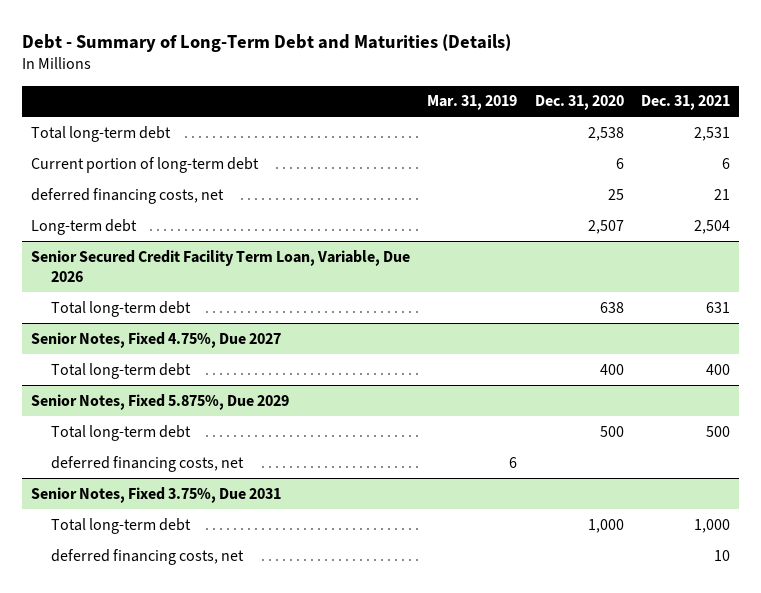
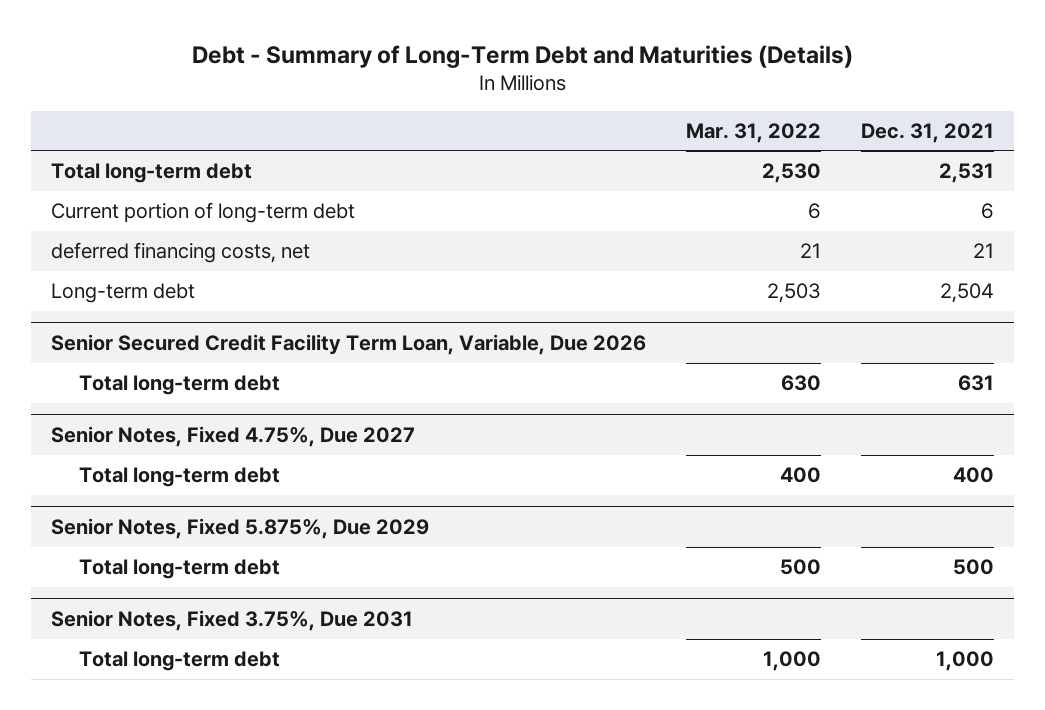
[427,95,518,111] Mar. 31, 2019 -> none
[534,95,624,111] Dec. 31, 2020 -> none
none -> [686,122,822,143] Mar. 31, 2022
[51,455,245,472] deferred financing costs, net -> none
[51,548,245,565] deferred financing costs, net -> none

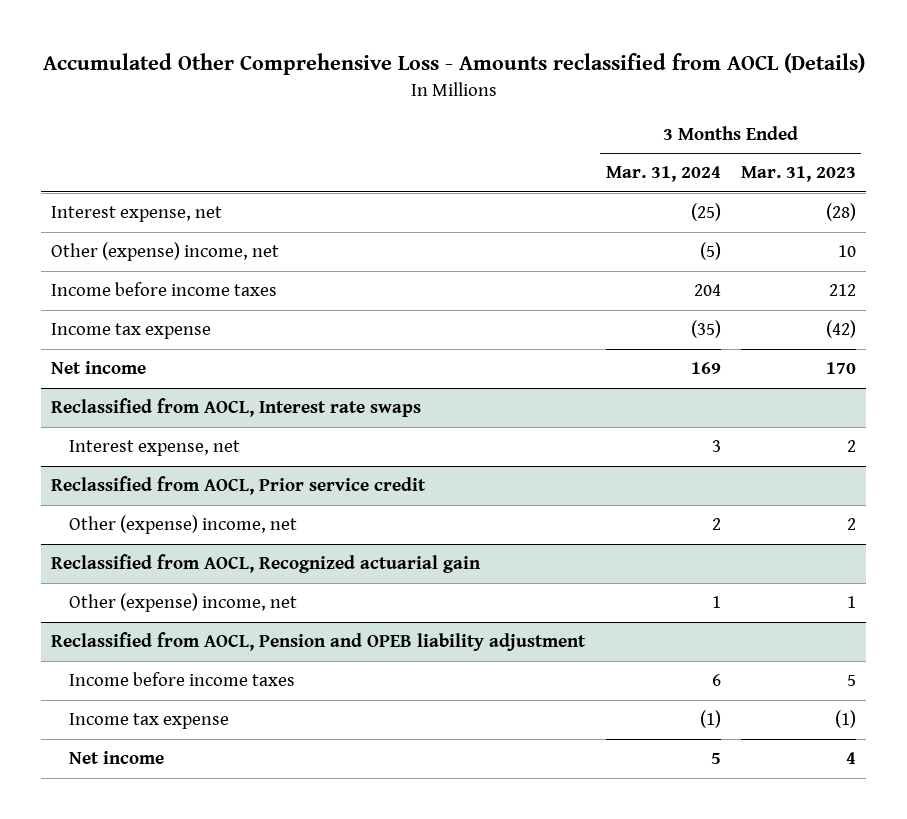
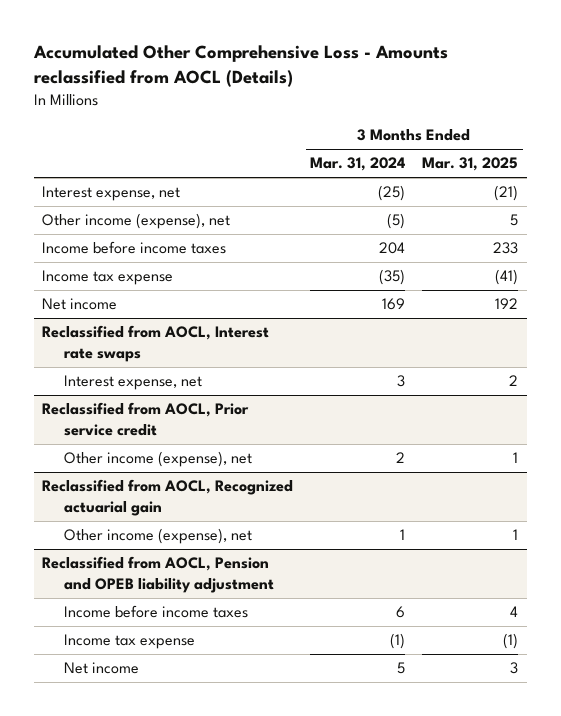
[740,166,856,183] Mar. 31, 2023 -> none
none -> [422,157,519,172] Mar. 31, 2025
[51,242,280,262] Other (expense) income, net -> [42,213,231,230] Other income (expense), net
[68,515,297,535] Other (expense) income, net -> [63,451,252,468] Other income (expense), net
[68,593,297,613] Other (expense) income, net -> [63,528,252,545] Other income (expense), net

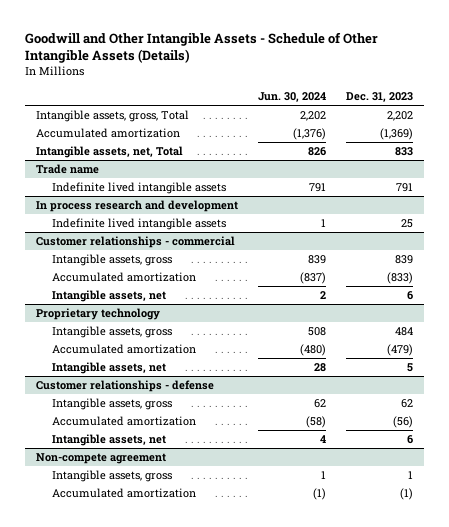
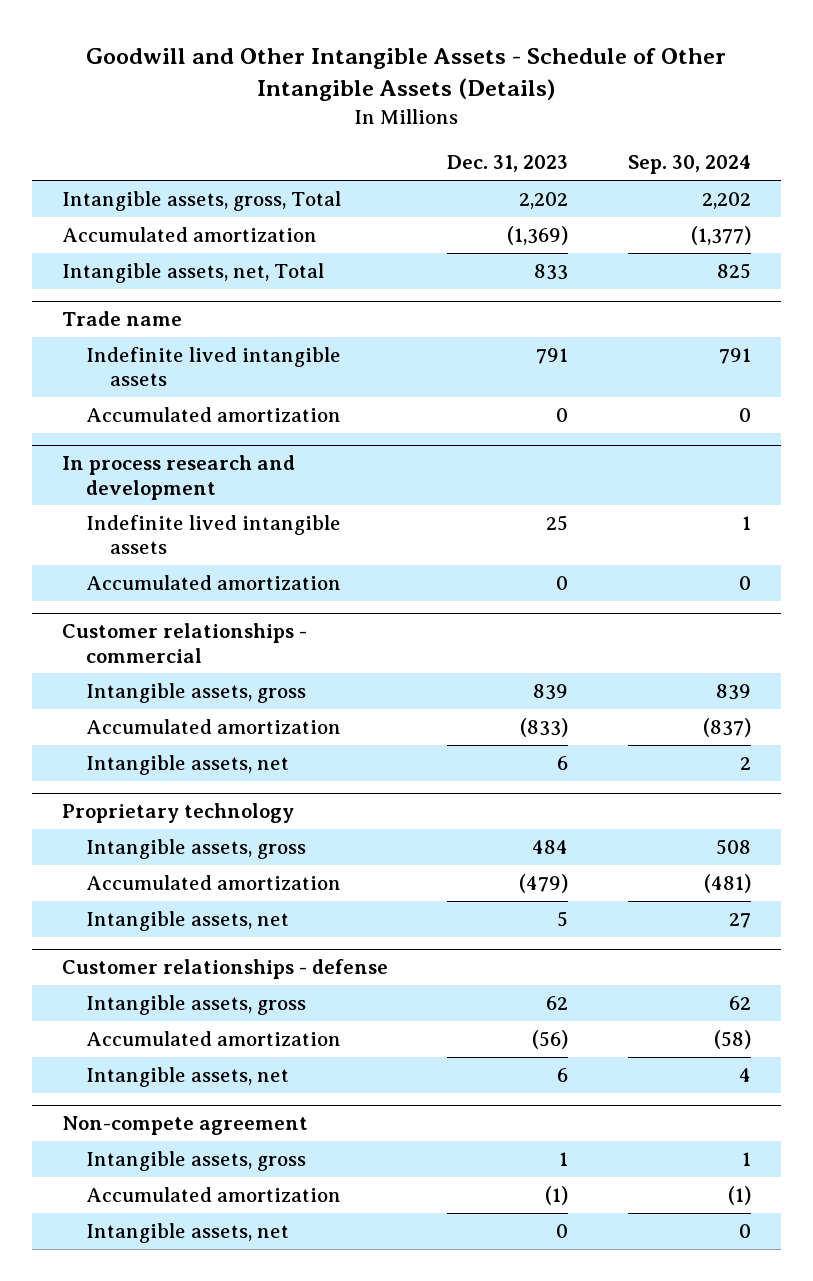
[258,91,327,102] Jun. 30, 2024 -> none
none -> [627,155,751,175] Sep. 30, 2024
none -> [85,406,341,422] Accumulated amortization
none -> [85,574,341,590] Accumulated amortization
none -> [85,1222,289,1243] Intangible assets, net

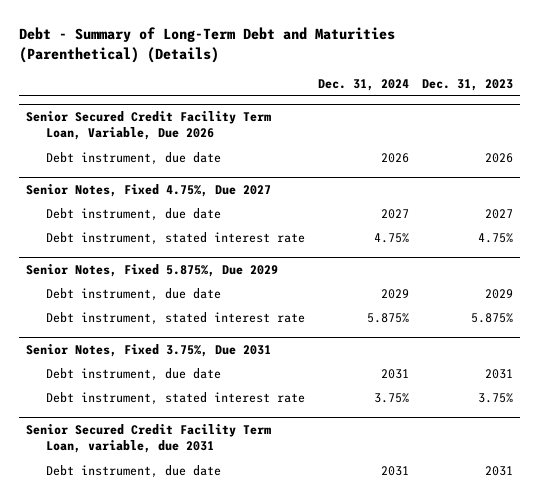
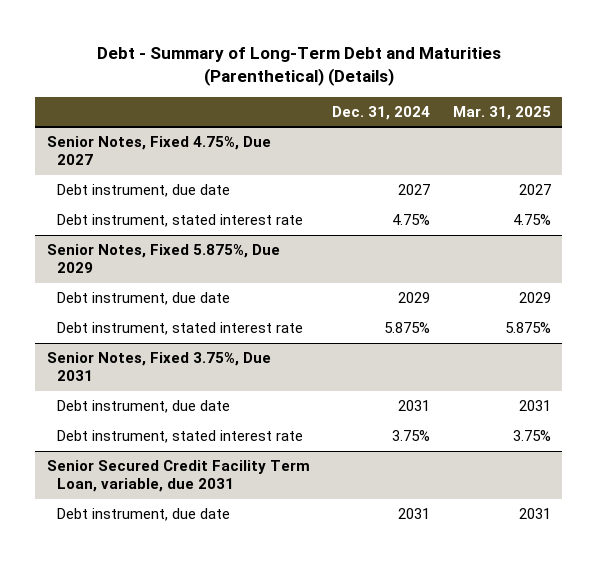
[422,78,514,91] Dec. 31, 2023 -> none
none -> [452,106,551,121] Mar. 31, 2025
[25,110,271,141] Senior Secured Credit Facility Term Loan, Variable, Due 2026 -> none
[45,151,221,165] Debt instrument, due date -> none

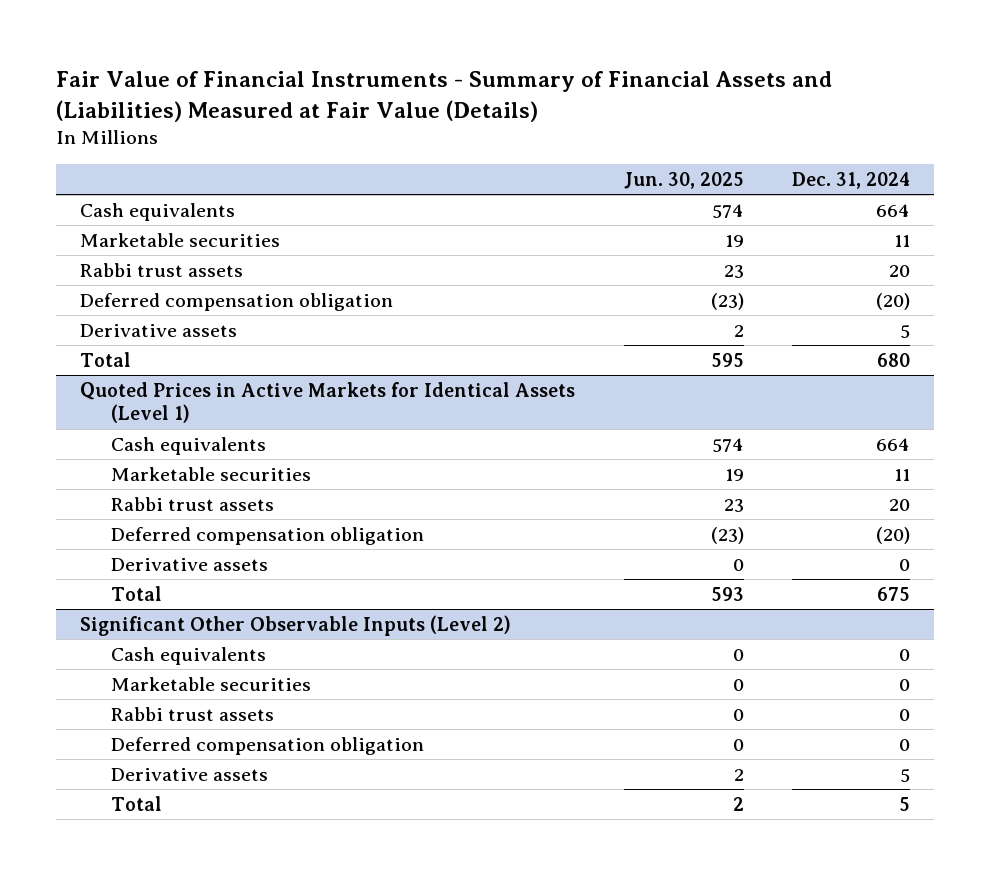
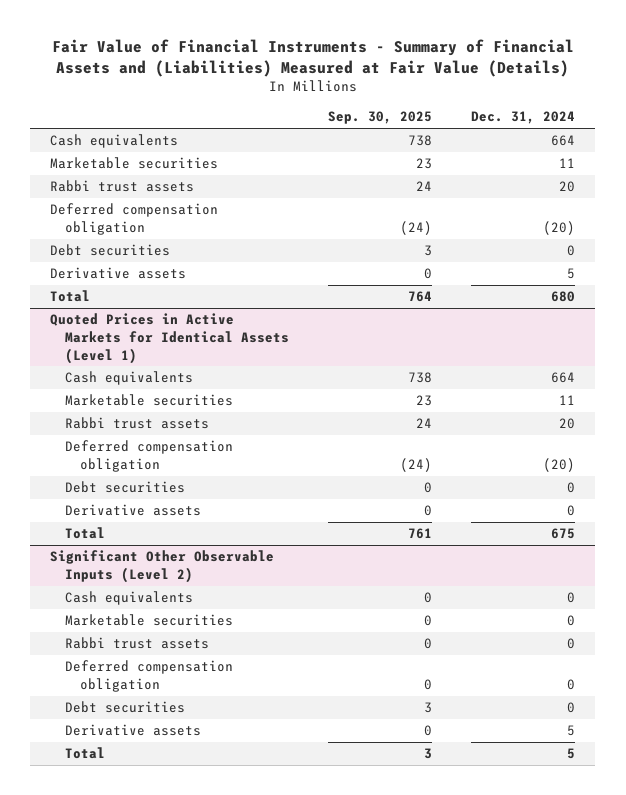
[623,171,744,189] Jun. 30, 2025 -> none
none -> [328,111,433,125] Sep. 30, 2025
none -> [50,244,171,257] Debt securities
none -> [64,481,185,494] Debt securities
none -> [64,701,185,714] Debt securities

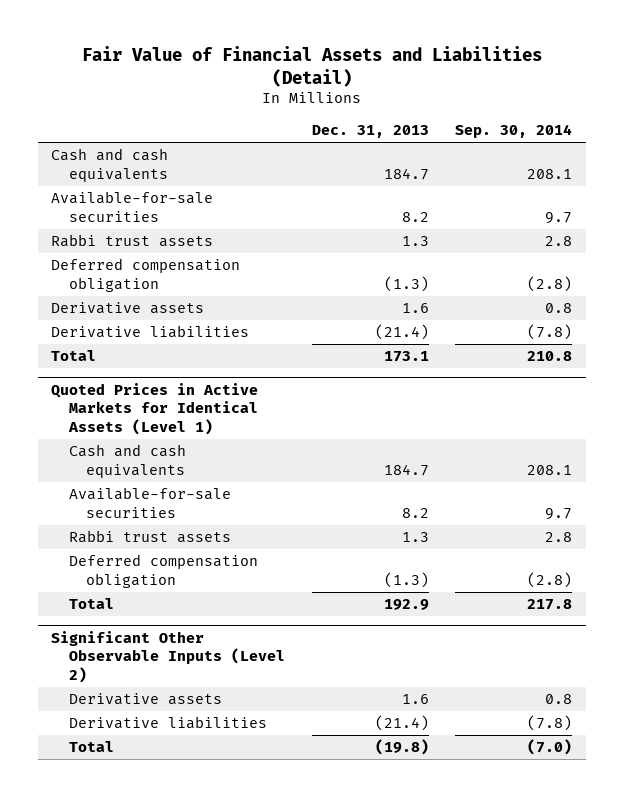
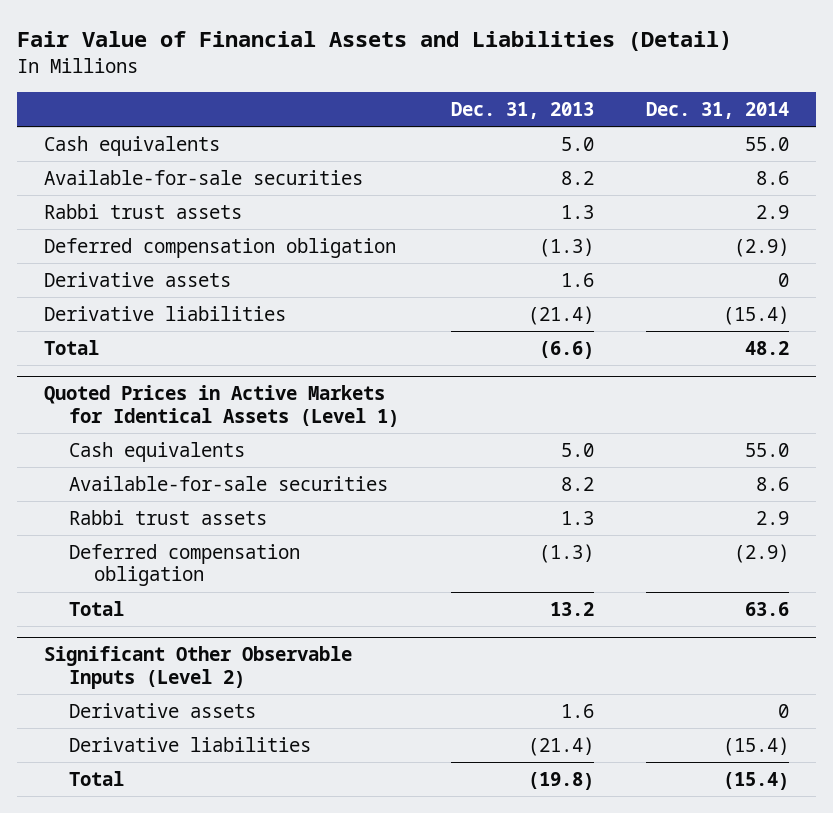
[455,124,573,139] Sep. 30, 2014 -> none
none -> [646,101,790,119] Dec. 31, 2014
[51,148,169,183] Cash and cash equivalents -> [43,136,220,157] Cash equivalents
[383,168,429,181] 184.7 -> [561,137,595,152] 5.0
[383,351,429,363] 173.1 -> [539,341,595,360] (6.6)
[68,444,186,479] Cash and cash equivalents -> [68,442,245,463] Cash equivalents
[383,464,429,477] 184.7 -> [561,443,595,458] 5.0
[383,599,429,611] 192.9 -> [550,602,595,617] 13.2

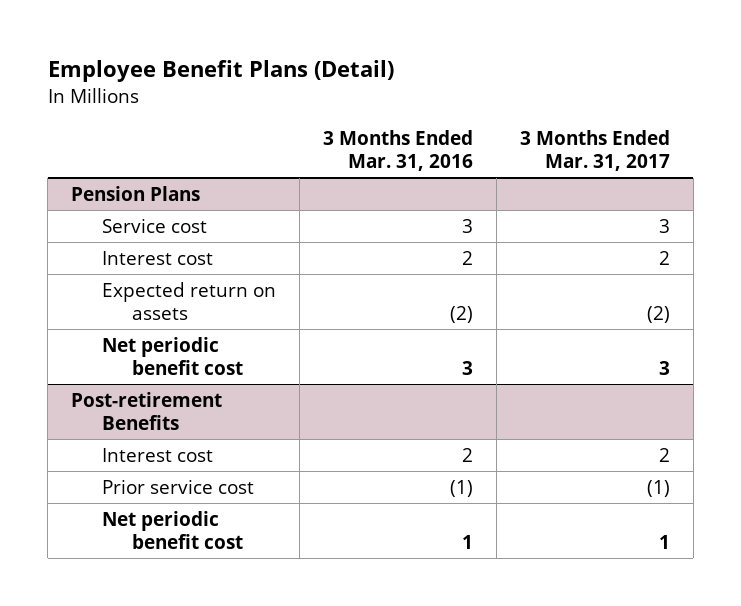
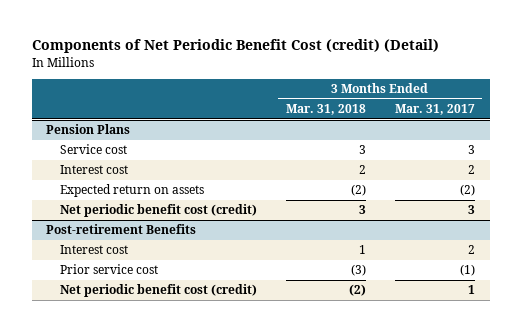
[47,60,394,83] Employee Benefit Plans (Detail) -> [31,39,439,54] Components of Net Periodic Benefit Cost (credit) (Detail)
[322,130,473,171] 3 Months Ended Mar. 31, 2016 -> none
none -> [285,104,366,116] Mar. 31, 2018
[101,336,244,375] Net periodic benefit cost -> [59,204,257,218] Net periodic benefit cost (credit)
[101,510,244,549] Net periodic benefit cost -> [59,284,257,298] Net periodic benefit cost (credit)

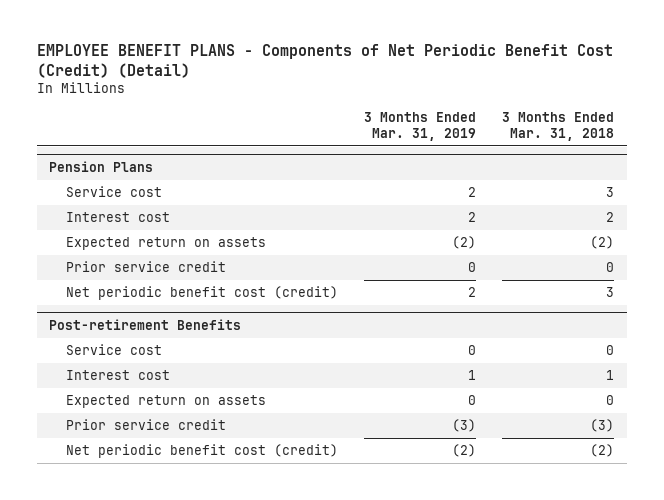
[31,39,439,54] Components of Net Periodic Benefit Cost (credit) (Detail) -> [36,44,613,78] EMPLOYEE BENEFIT PLANS - Components of Net Periodic Benefit Cost (Credit) (Detail)
[395,104,476,116] Mar. 31, 2017 -> none
none -> [364,112,477,141] 3 Months Ended Mar. 31, 2019
none -> [66,261,227,273] Prior service credit
none -> [66,344,163,356] Service cost
none -> [66,395,267,409] Expected return on assets
[59,264,158,275] Prior service cost -> [66,419,227,431] Prior service credit

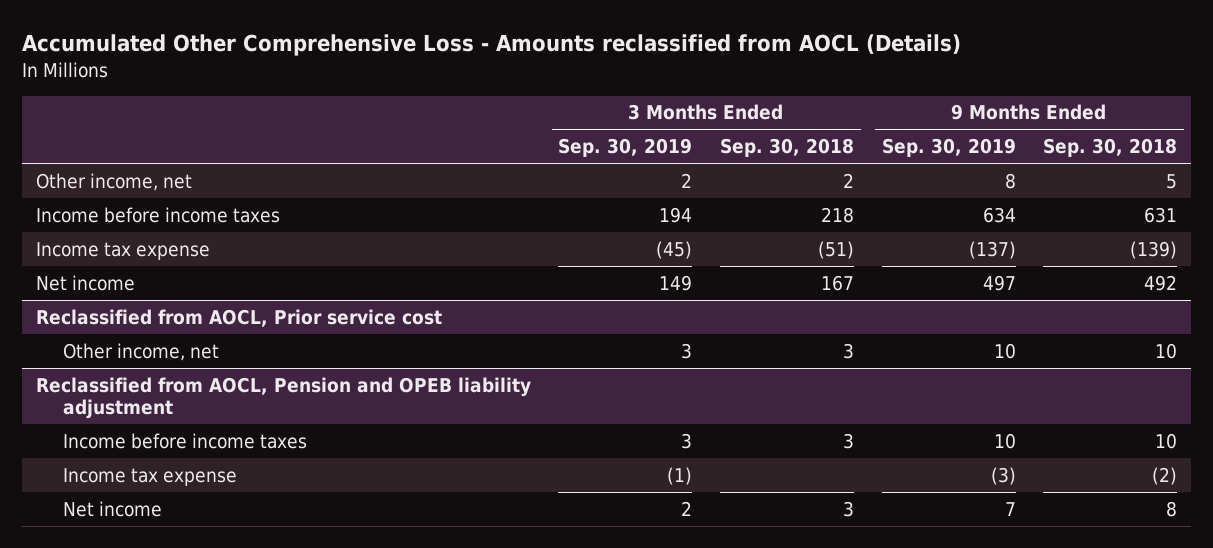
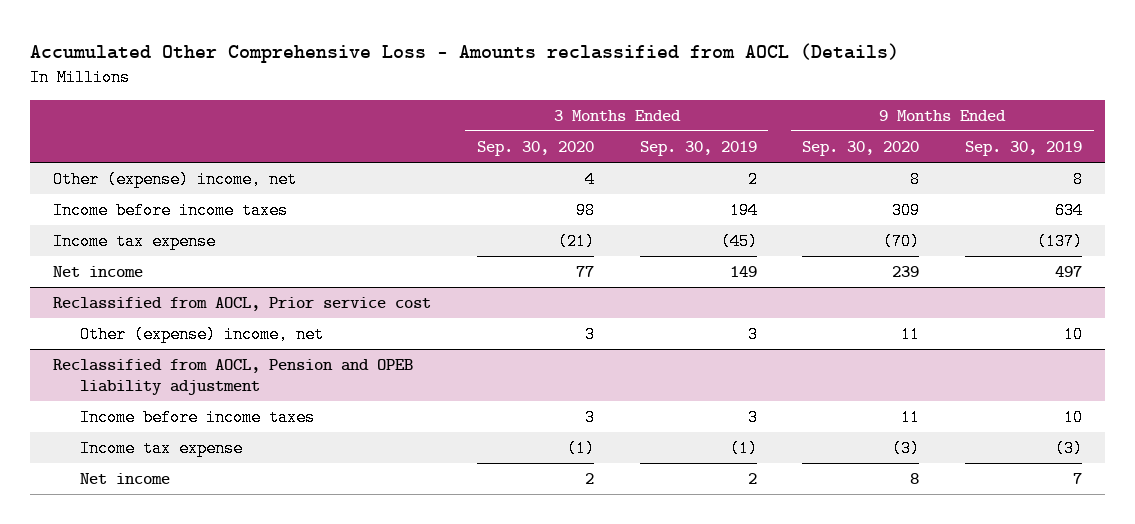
[720,138,855,158] Sep. 30, 2018 -> none
[1043,138,1178,158] Sep. 30, 2018 -> none
none -> [476,140,594,156] Sep. 30, 2020
none -> [802,140,920,156] Sep. 30, 2020
[35,172,192,191] Other income, net -> [52,171,297,189] Other (expense) income, net
[63,342,220,361] Other income, net -> [80,326,325,344] Other (expense) income, net

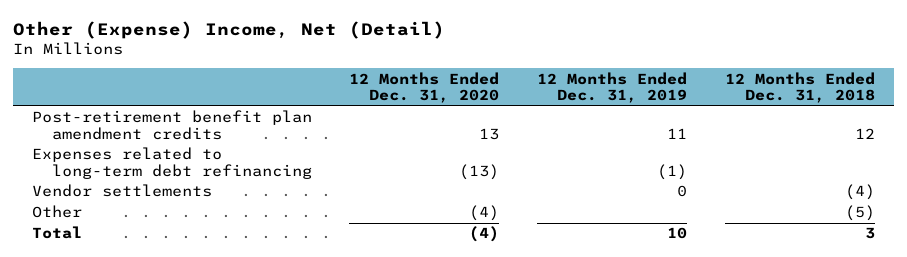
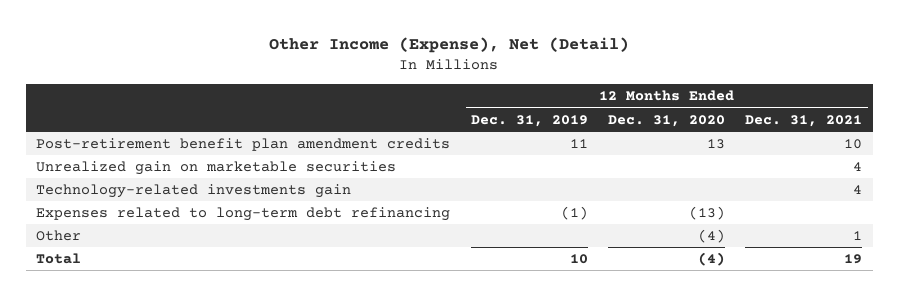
[12,20,445,39] Other (Expense) Income, Net (Detail) -> [269,37,630,54] Other Income (Expense), Net (Detail)
[725,71,876,104] 12 Months Ended Dec. 31, 2018 -> none
none -> [745,114,863,127] Dec. 31, 2021
none -> [36,161,397,176] Unrealized gain on marketable securities
none -> [36,184,352,199] Technology-related investments gain
[31,184,212,198] Vendor settlements -> none

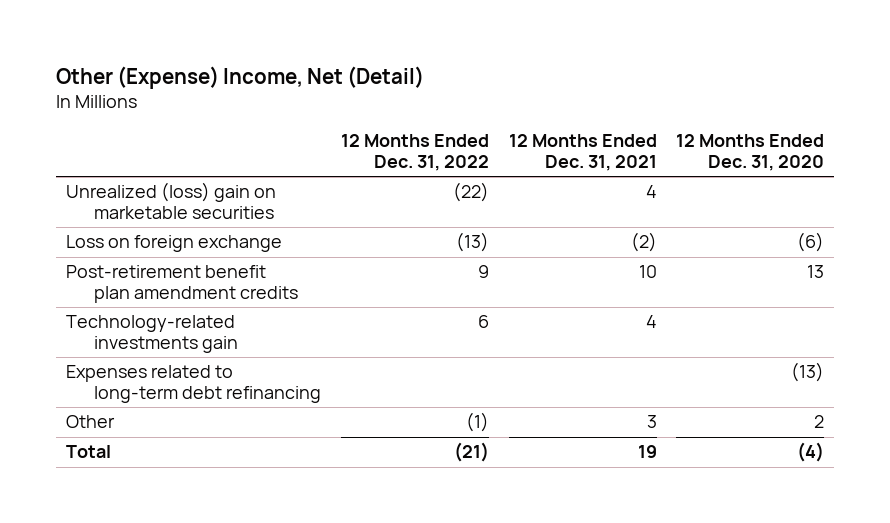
[269,37,630,54] Other Income (Expense), Net (Detail) -> [56,65,425,89] Other (Expense) Income, Net (Detail)
[470,114,588,127] Dec. 31, 2019 -> none
none -> [340,134,489,172] 12 Months Ended Dec. 31, 2022
none -> [65,182,276,220] Unrealized (loss) gain on marketable securities
none -> [65,235,282,253] Loss on foreign exchange
[36,161,397,176] Unrealized gain on marketable securities -> none
[698,229,726,244] (4) -> [814,415,825,429] 2
[853,231,863,241] 1 -> [646,415,657,429] 3

